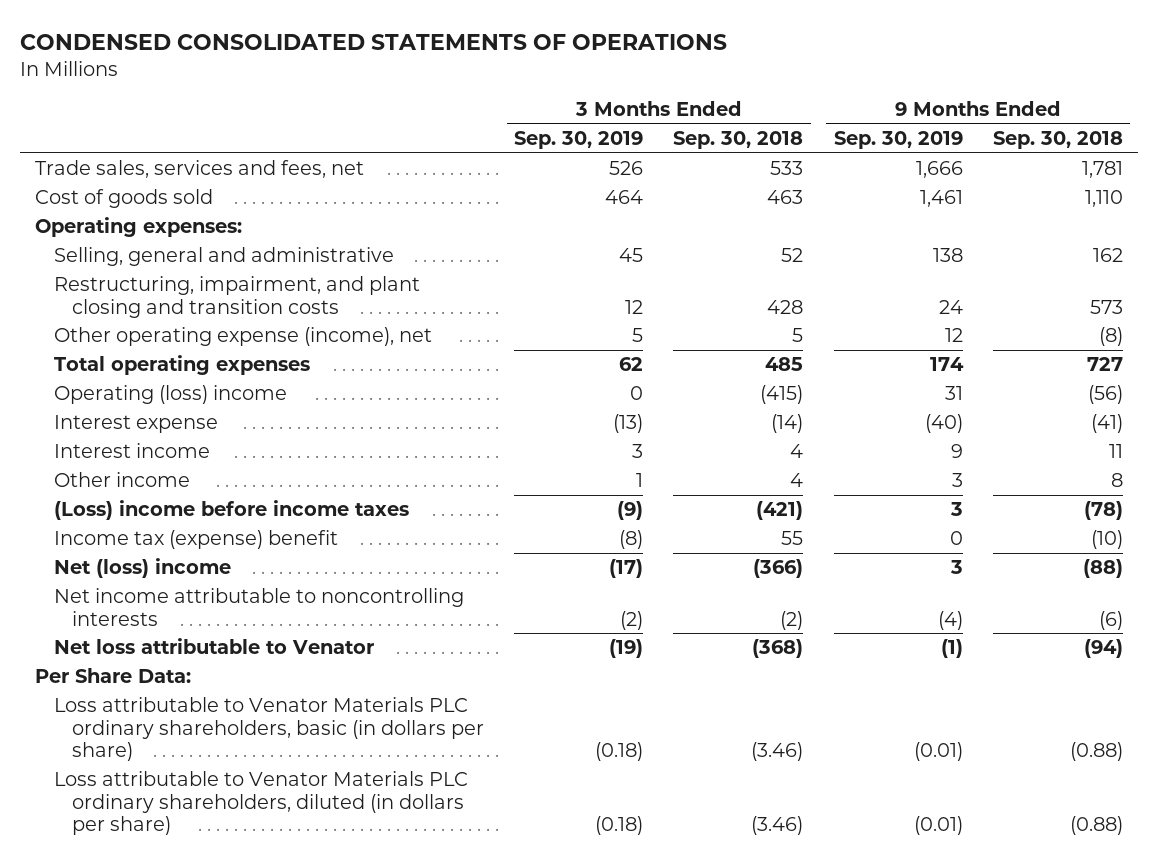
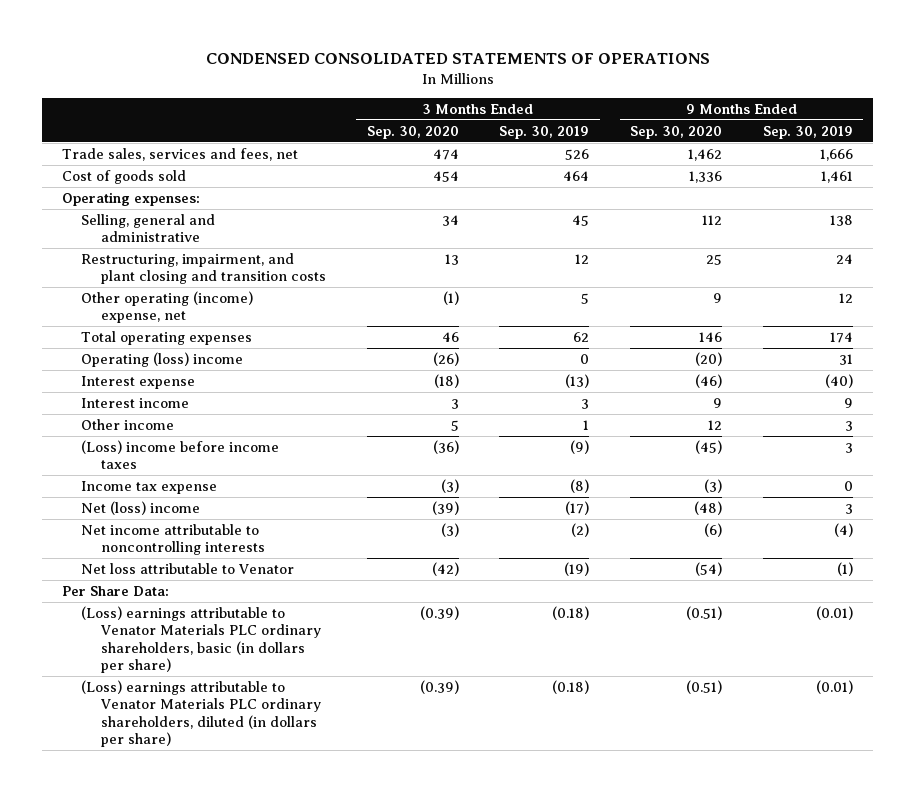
[673,131,804,150] Sep. 30, 2018 -> none
[992,131,1123,150] Sep. 30, 2018 -> none
none -> [366,125,459,139] Sep. 30, 2020
none -> [630,125,723,139] Sep. 30, 2020
[53,327,432,347] Other operating expense (income), net -> [81,290,254,324] Other operating (income) expense, net
[53,530,338,550] Income tax (expense) benefit -> [81,480,218,494] Income tax expense
[53,697,485,762] Loss attributable to Venator Materials PLC ordinary shareholders, basic (in dollars per share) -> [81,605,321,674] (Loss) earnings attributable to Venator Materials PLC ordinary shareholders, basic (in dollars per share)
[53,771,468,836] Loss attributable to Venator Materials PLC ordinary shareholders, diluted (in dollars per share) -> [81,679,321,748] (Loss) earnings attributable to Venator Materials PLC ordinary shareholders, diluted (in dollars per share)

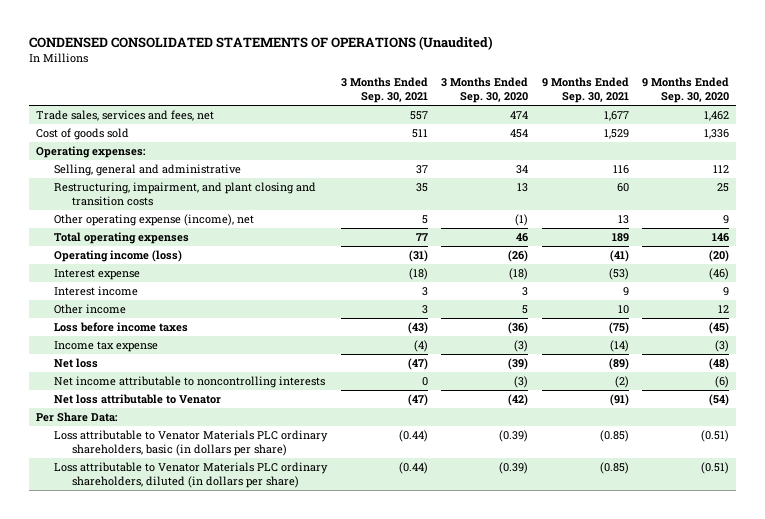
[205,53,710,65] CONDENSED CONSOLIDATED STATEMENTS OF OPERATIONS -> [29,35,494,50] CONDENSED CONSOLIDATED STATEMENTS OF OPERATIONS (Unaudited)
[499,125,590,139] Sep. 30, 2019 -> none
[763,125,854,139] Sep. 30, 2019 -> none
none -> [340,77,428,104] 3 Months Ended Sep. 30, 2021
none -> [541,77,629,104] 9 Months Ended Sep. 30, 2021
[81,290,254,324] Other operating (income) expense, net -> [54,214,255,227] Other operating expense (income), net
[81,351,244,367] Operating (loss) income -> [54,250,183,263] Operating income (loss)
[81,439,280,470] (Loss) income before income taxes -> [54,322,189,333] Loss before income taxes
[81,500,201,515] Net (loss) income -> [54,358,99,369] Net loss
[81,605,321,674] (Loss) earnings attributable to Venator Materials PLC ordinary shareholders, basic (in dollars per share) -> [54,430,329,457] Loss attributable to Venator Materials PLC ordinary shareholders, basic (in dollars per share)
[81,679,321,748] (Loss) earnings attributable to Venator Materials PLC ordinary shareholders, diluted (in dollars per share) -> [54,462,329,489] Loss attributable to Venator Materials PLC ordinary shareholders, diluted (in dollars per share)

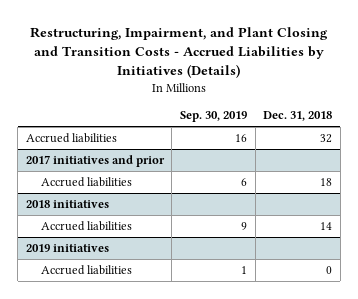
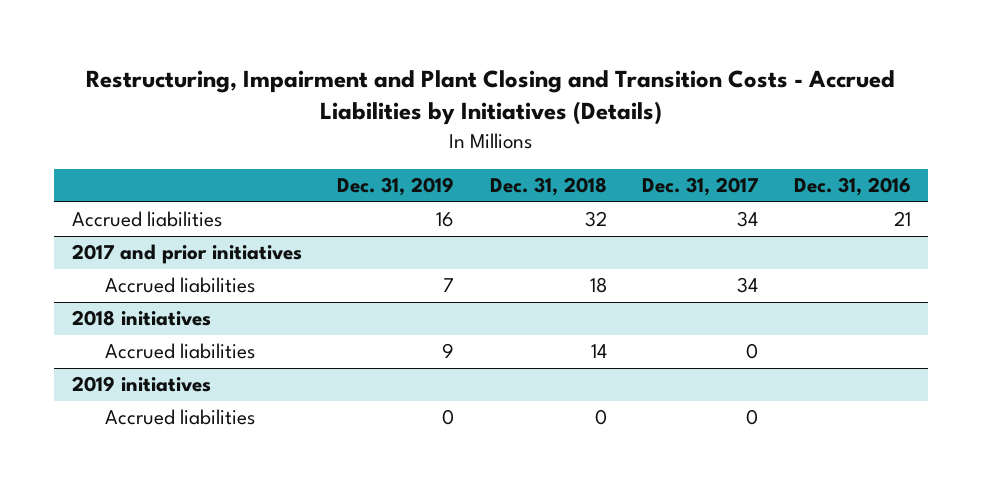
[29,26,328,79] Restructuring, Impairment, and Plant Closing and Transition Costs - Accrued Liabilities by Initiatives (Details) -> [86,69,896,126] Restructuring, Impairment and Plant Closing and Transition Costs - Accrued Liabilities by Initiatives (Details)
[179,111,247,123] Sep. 30, 2019 -> none
none -> [337,177,455,197] Dec. 31, 2019
none -> [642,177,759,197] Dec. 31, 2017
none -> [793,177,911,197] Dec. 31, 2016
[25,155,165,168] 2017 initiatives and prior -> [71,244,302,265] 2017 and prior initiatives

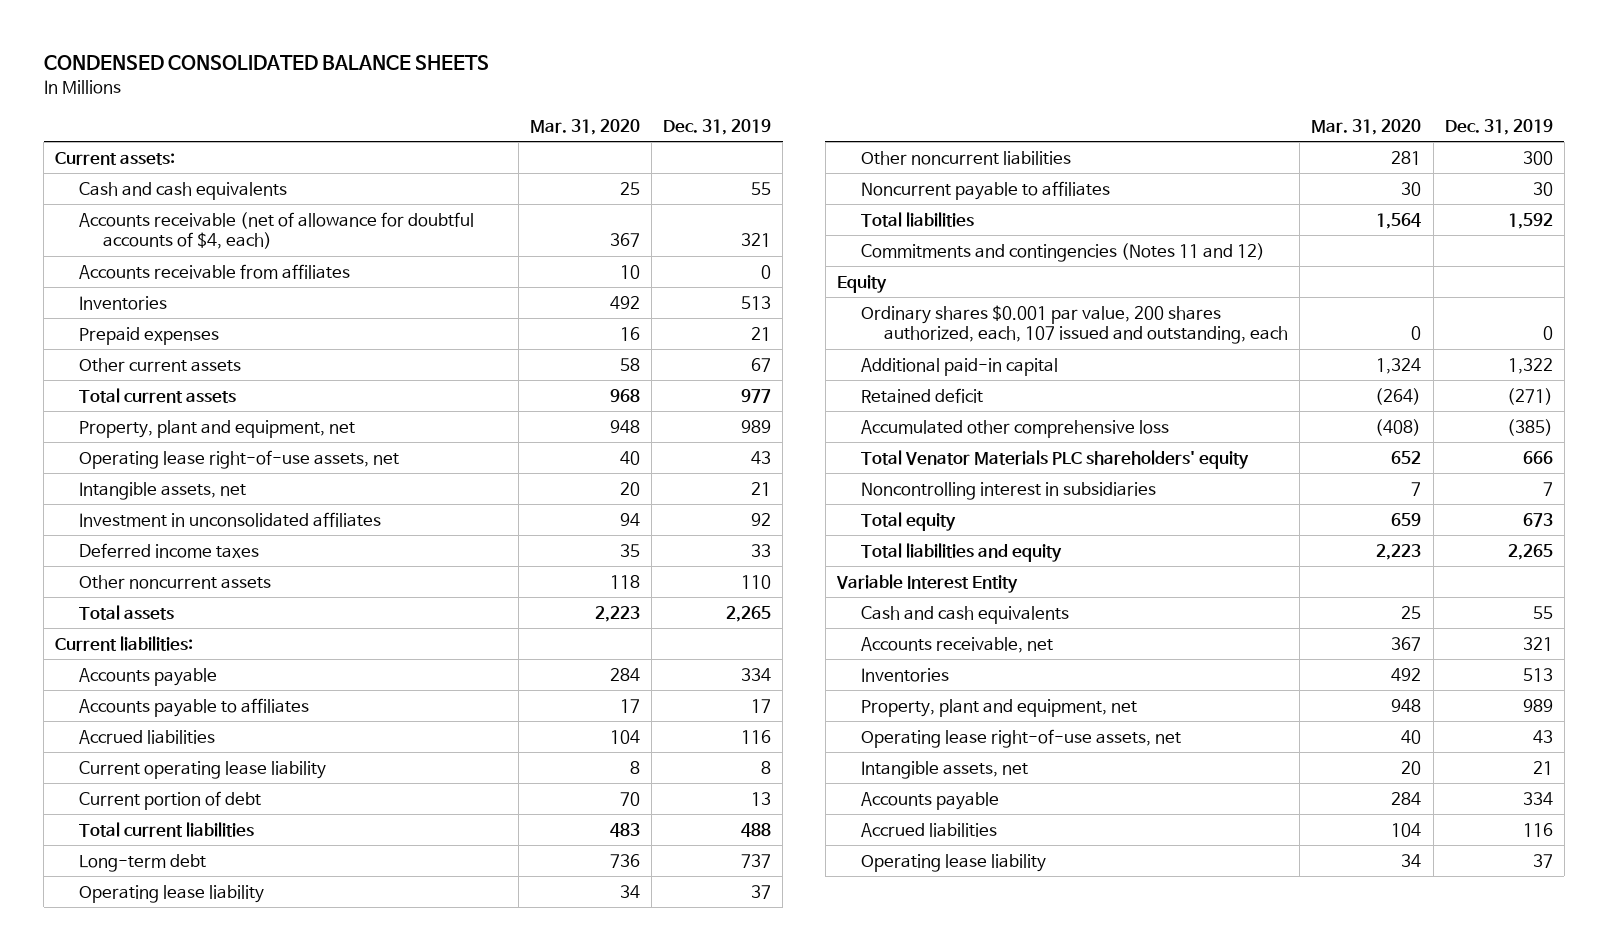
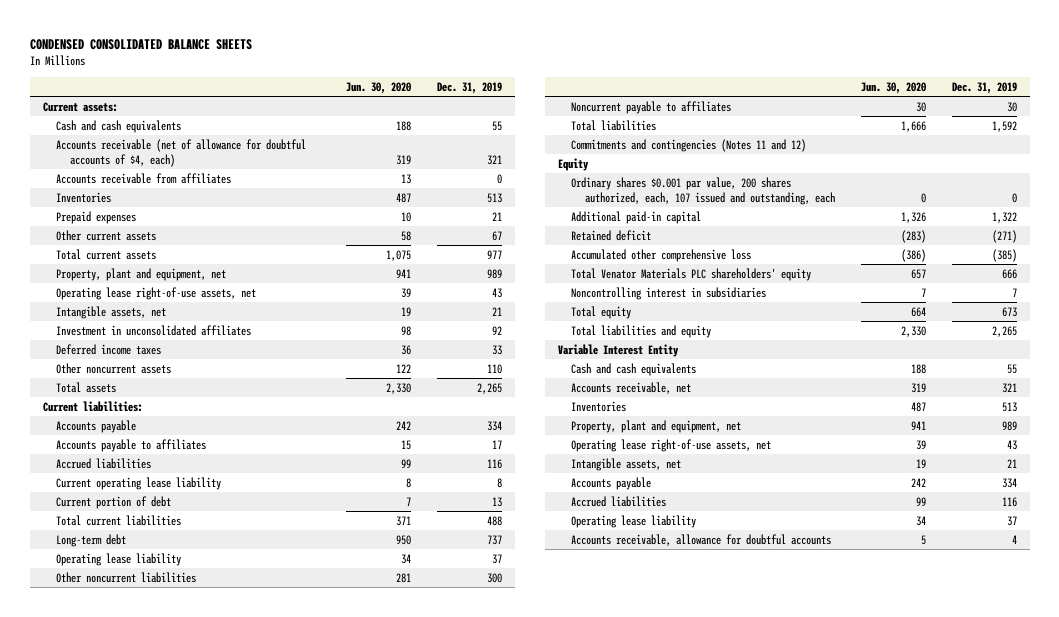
[529,118,640,135] Mar. 31, 2020 -> none
none -> [345,82,411,95] Jun. 30, 2020
none -> [571,533,832,546] Accounts receivable, allowance for doubtful accounts

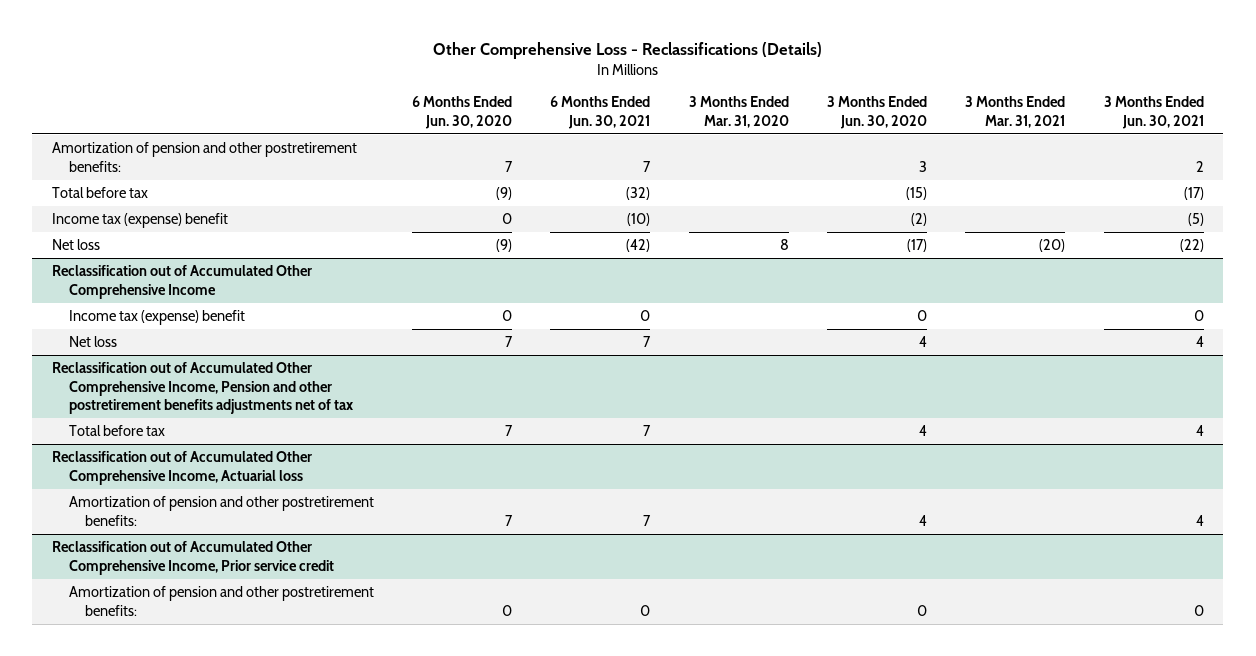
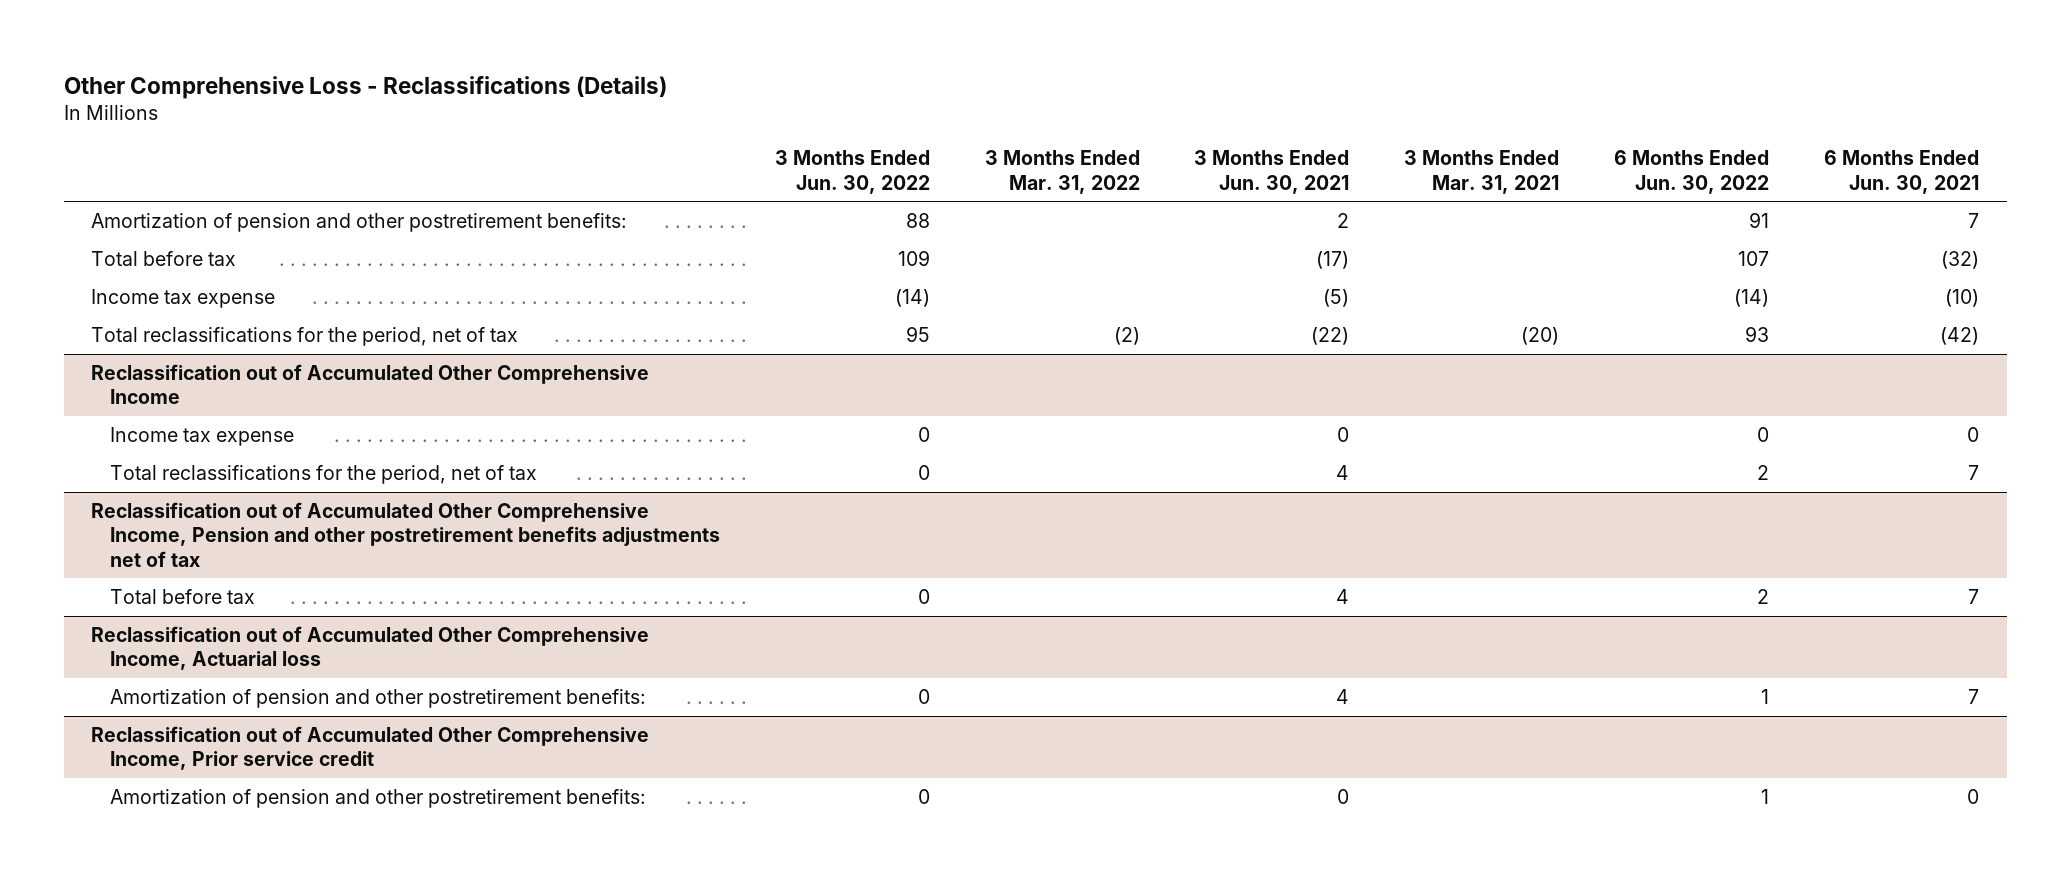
[411,96,512,129] 6 Months Ended Jun. 30, 2020 -> none
[688,96,789,128] 3 Months Ended Mar. 31, 2020 -> none
[827,96,928,129] 3 Months Ended Jun. 30, 2020 -> none
none -> [774,150,930,194] 3 Months Ended Jun. 30, 2022
none -> [984,150,1140,194] 3 Months Ended Mar. 31, 2022
none -> [1614,150,1770,194] 6 Months Ended Jun. 30, 2022
[51,213,228,229] Income tax (expense) benefit -> [90,288,275,308] Income tax expense
[51,239,100,251] Net loss -> [90,326,518,346] Total reclassifications for the period, net of tax
[68,310,245,326] Income tax (expense) benefit -> [109,426,294,446] Income tax expense
[68,336,117,348] Net loss -> [109,464,537,484] Total reclassifications for the period, net of tax

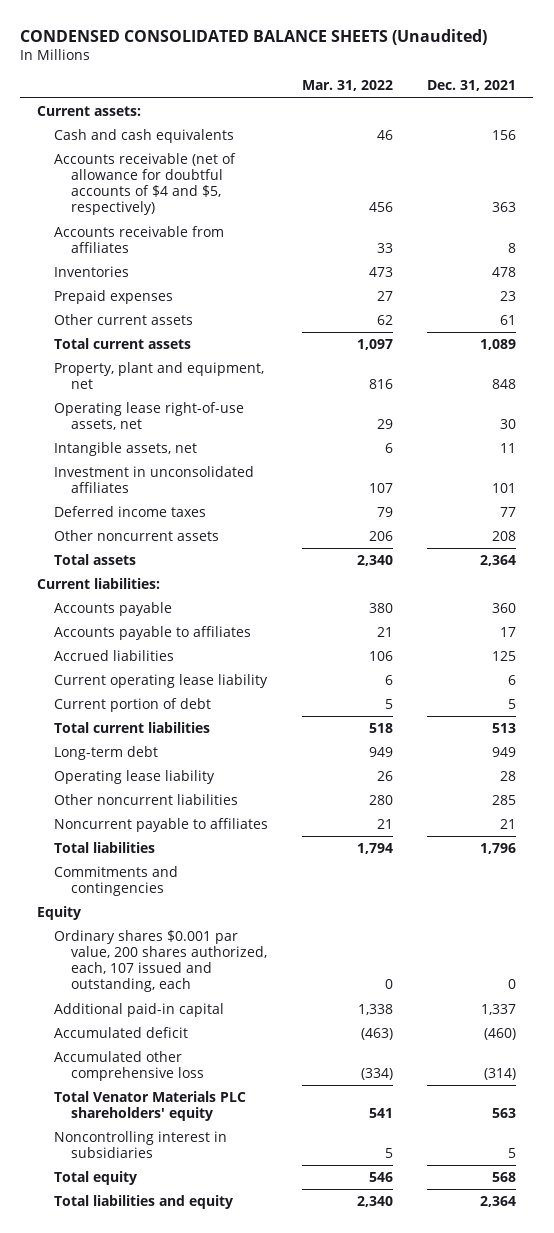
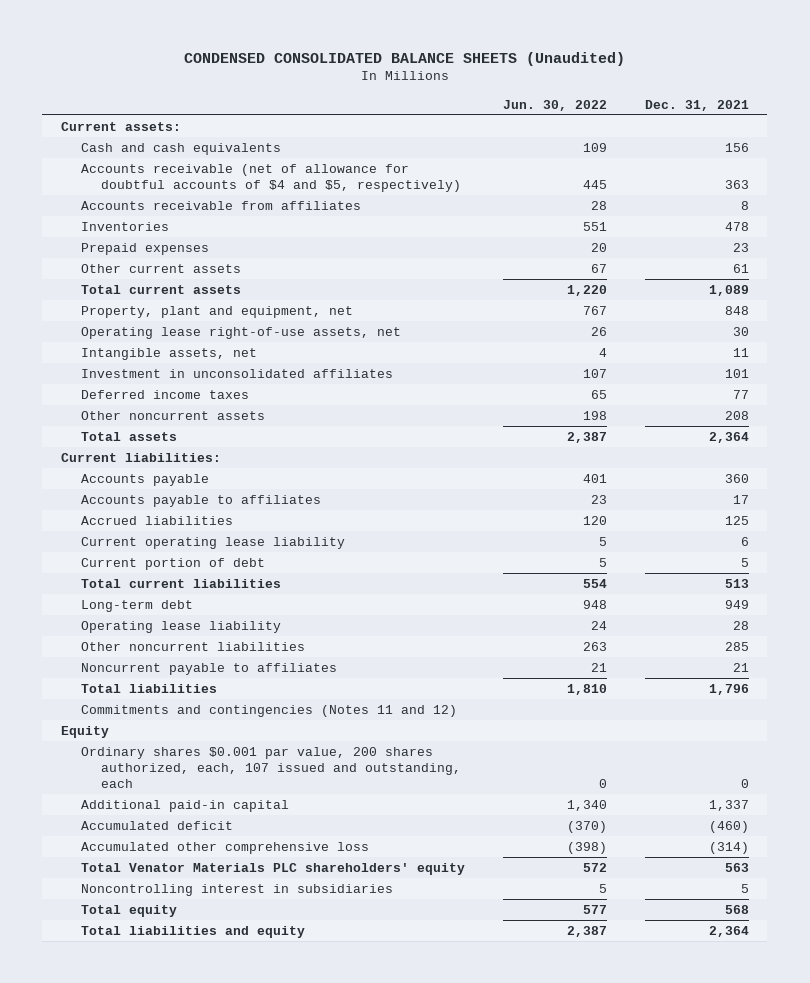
[302,80,394,92] Mar. 31, 2022 -> none
none -> [502,99,607,111] Jun. 30, 2022
[54,866,179,897] Commitments and contingencies -> [81,704,458,717] Commitments and contingencies (Notes 11 and 12)

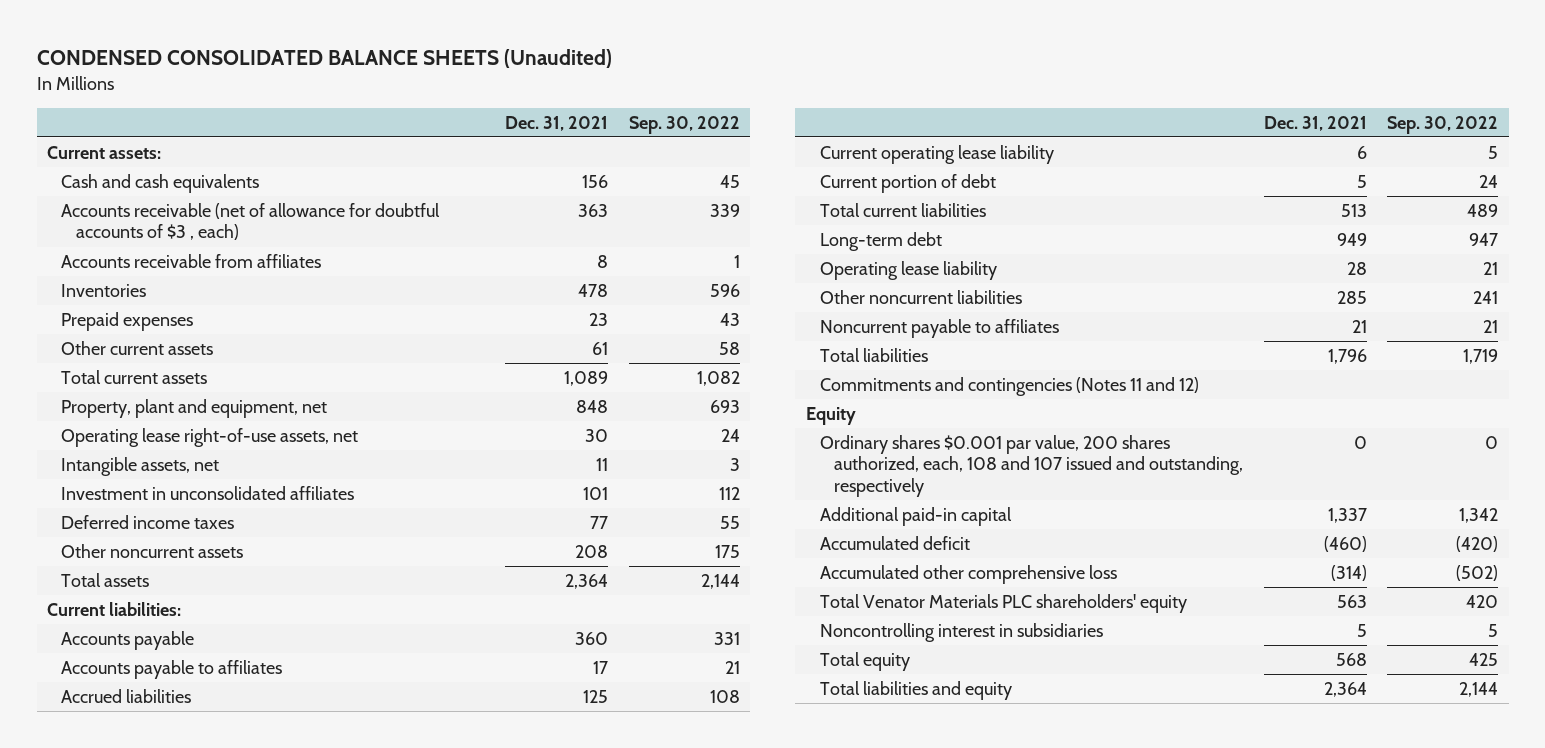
[502,99,607,111] Jun. 30, 2022 -> none
none -> [628,115,740,134] Sep. 30, 2022
[81,163,462,193] Accounts receivable (net of allowance for doubtful accounts of $4 and $5, respectively) -> [61,202,441,241] Accounts receivable (net of allowance for doubtful accounts of $3 , each)
[81,746,462,789] Ordinary shares $0.001 par value, 200 shares authorized, each, 107 issued and outstanding, each -> [820,434,1244,497] Ordinary shares $0.001 par value, 200 shares authorized, each, 108 and 107 issued and outstanding, respectively

